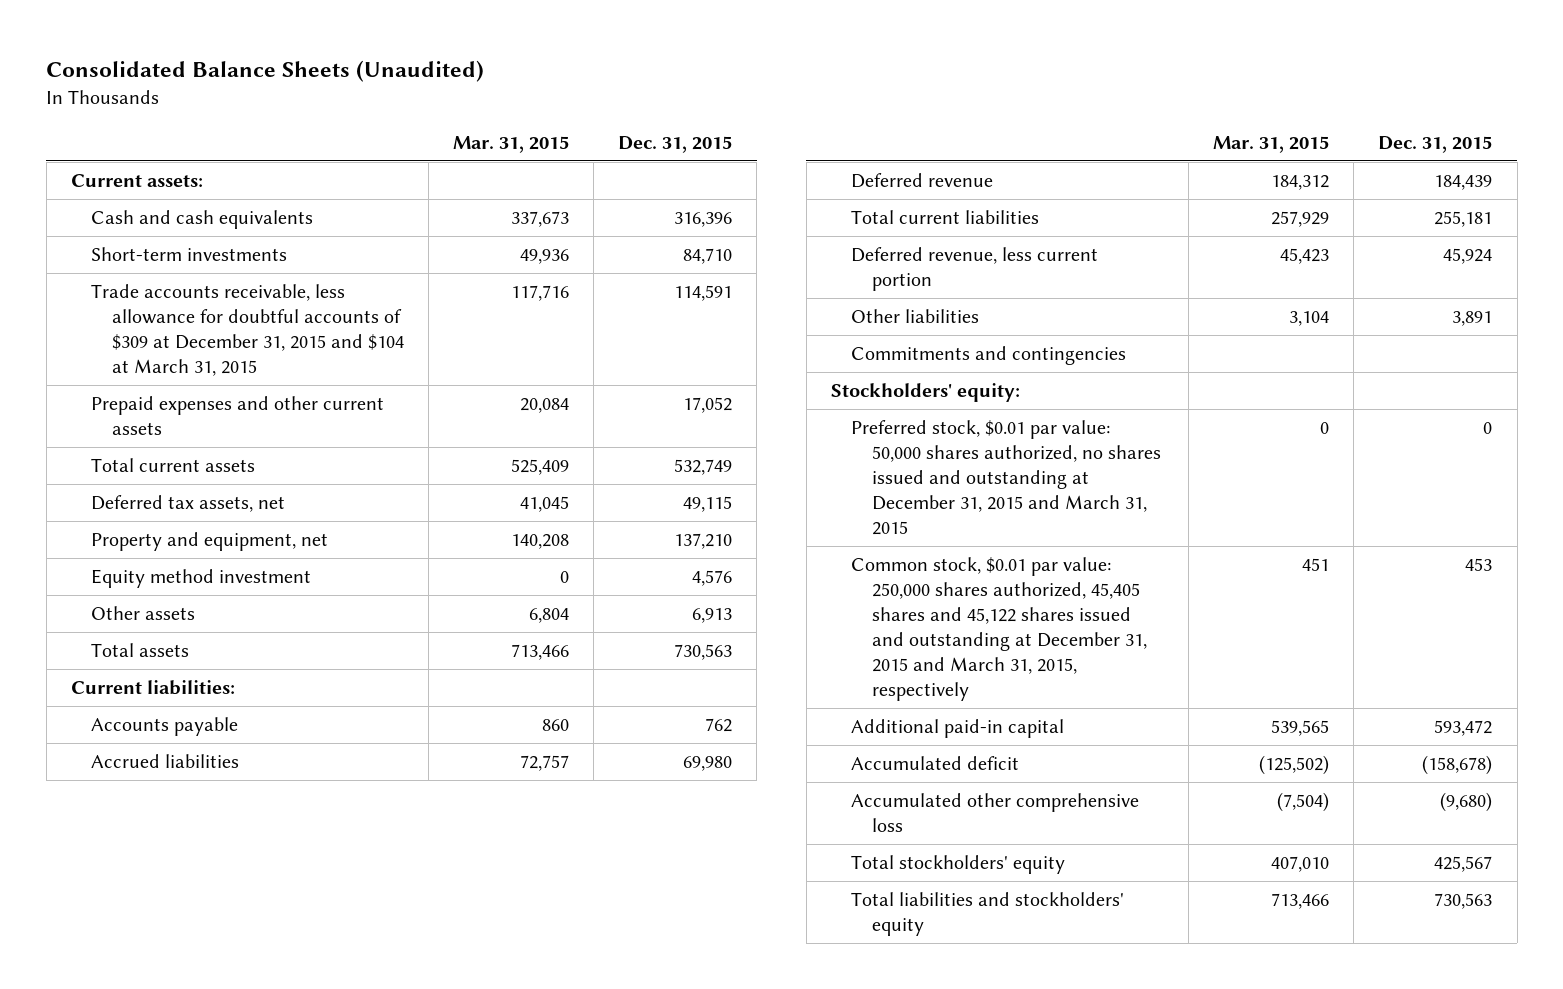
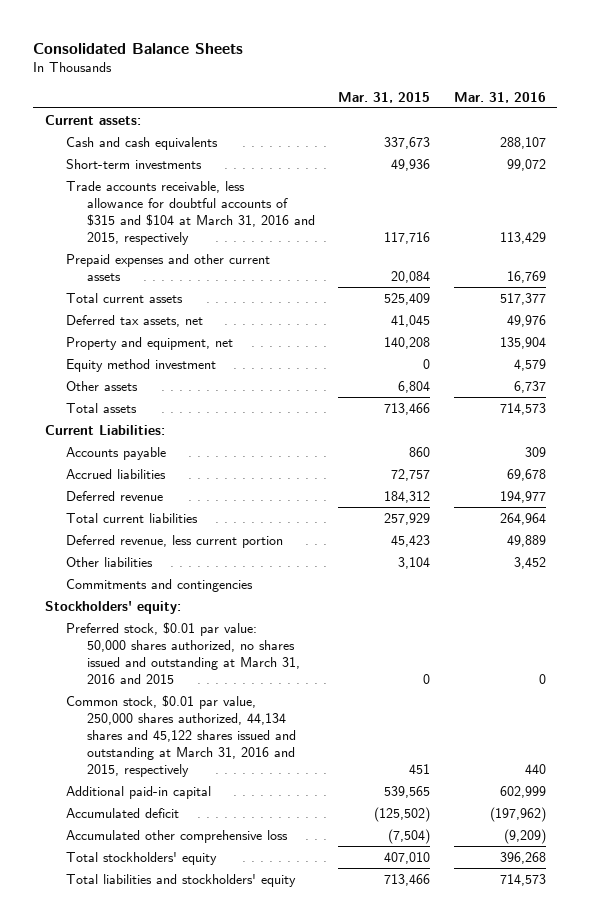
[46,59,485,82] Consolidated Balance Sheets (Unaudited) -> [33,43,244,55] Consolidated Balance Sheets
[618,135,733,153] Dec. 31, 2015 -> none
none -> [453,91,546,103] Mar. 31, 2016
[91,284,404,377] Trade accounts receivable, less allowance for doubtful accounts of $309 at December 31, 2015 and $104 at March 31, 2015 -> [66,180,316,245] Trade accounts receivable, less allowance for doubtful accounts of $315 and $104 at March 31, 2016 and 2015, respectively
[70,680,235,696] Current liabilities: -> [45,424,166,435] Current Liabilities:
[851,420,1162,536] Preferred stock, $0.01 par value: 50,000 shares authorized, no shares issued and outstanding at December 31, 2015 and March 31, 2015 -> [66,621,301,684] Preferred stock, $0.01 par value: 50,000 shares authorized, no shares issued and outstanding at March 31, 2016 and 2015
[851,557,1148,701] Common stock, $0.01 par value: 250,000 shares authorized, 45,405 shares and 45,122 shares issued and outstanding at December 31, 2015 and March 31, 2015, respectively -> [66,694,297,777] Common stock, $0.01 par value, 250,000 shares authorized, 44,134 shares and 45,122 shares issued and outstanding at March 31, 2016 and 2015, respectively

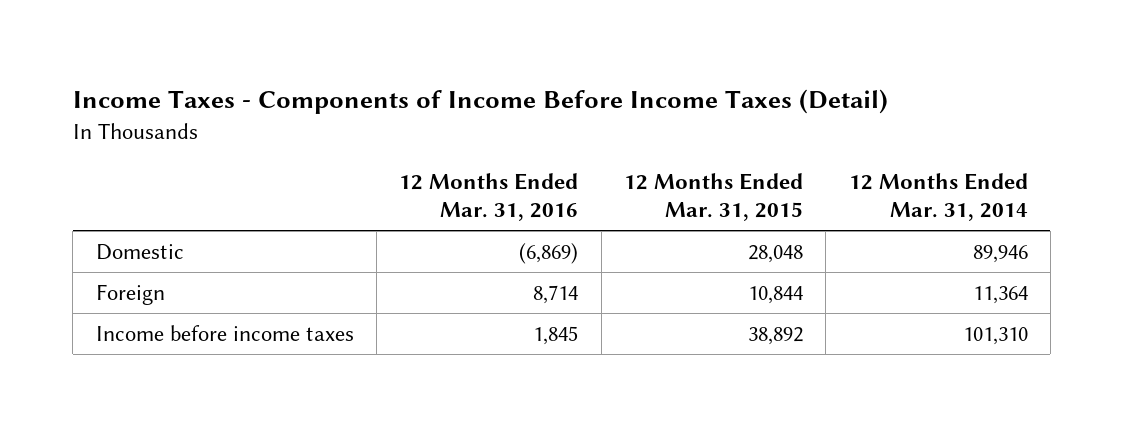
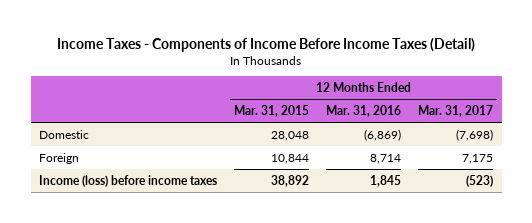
[848,173,1028,222] 12 Months Ended Mar. 31, 2014 -> none
none -> [418,104,494,117] Mar. 31, 2017
[95,325,354,342] Income before income taxes -> [39,174,218,187] Income (loss) before income taxes

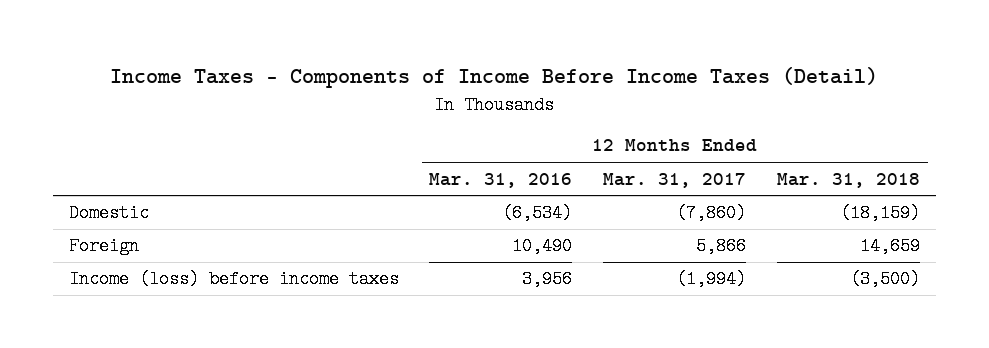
[234,104,310,117] Mar. 31, 2015 -> none
none -> [777,172,921,188] Mar. 31, 2018
[364,128,402,141] (6,869) -> [502,204,573,223] (6,534)
[456,128,494,141] (7,698) -> [676,204,747,223] (7,860)
[370,153,402,164] 8,714 -> [512,237,573,256] 10,490
[462,153,494,164] 7,175 -> [696,237,747,256] 5,866
[370,174,402,187] 1,845 -> [522,270,573,289] 3,956
[466,174,494,187] (523) -> [676,270,747,289] (1,994)

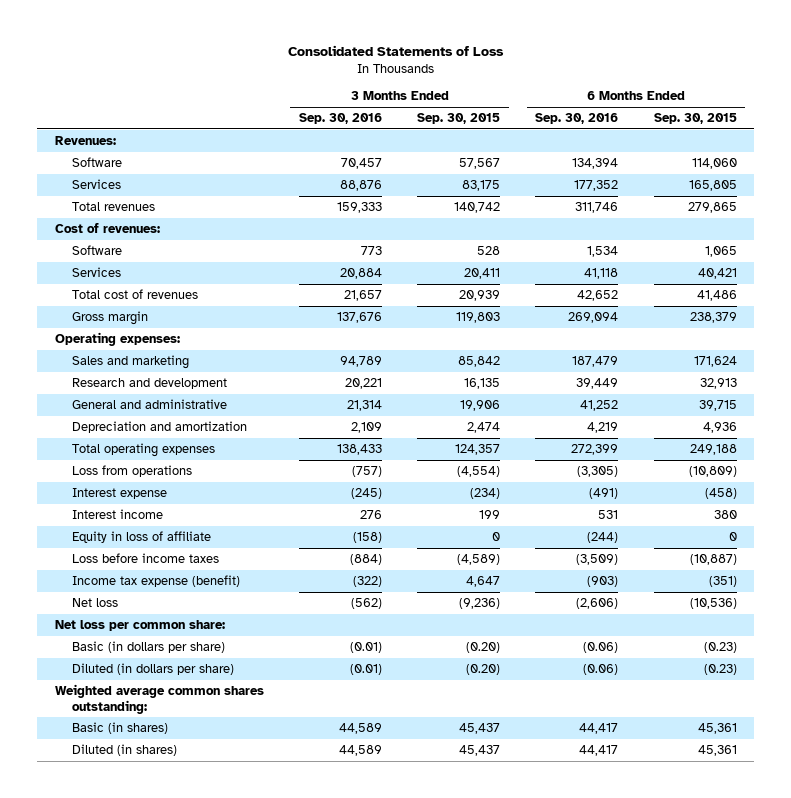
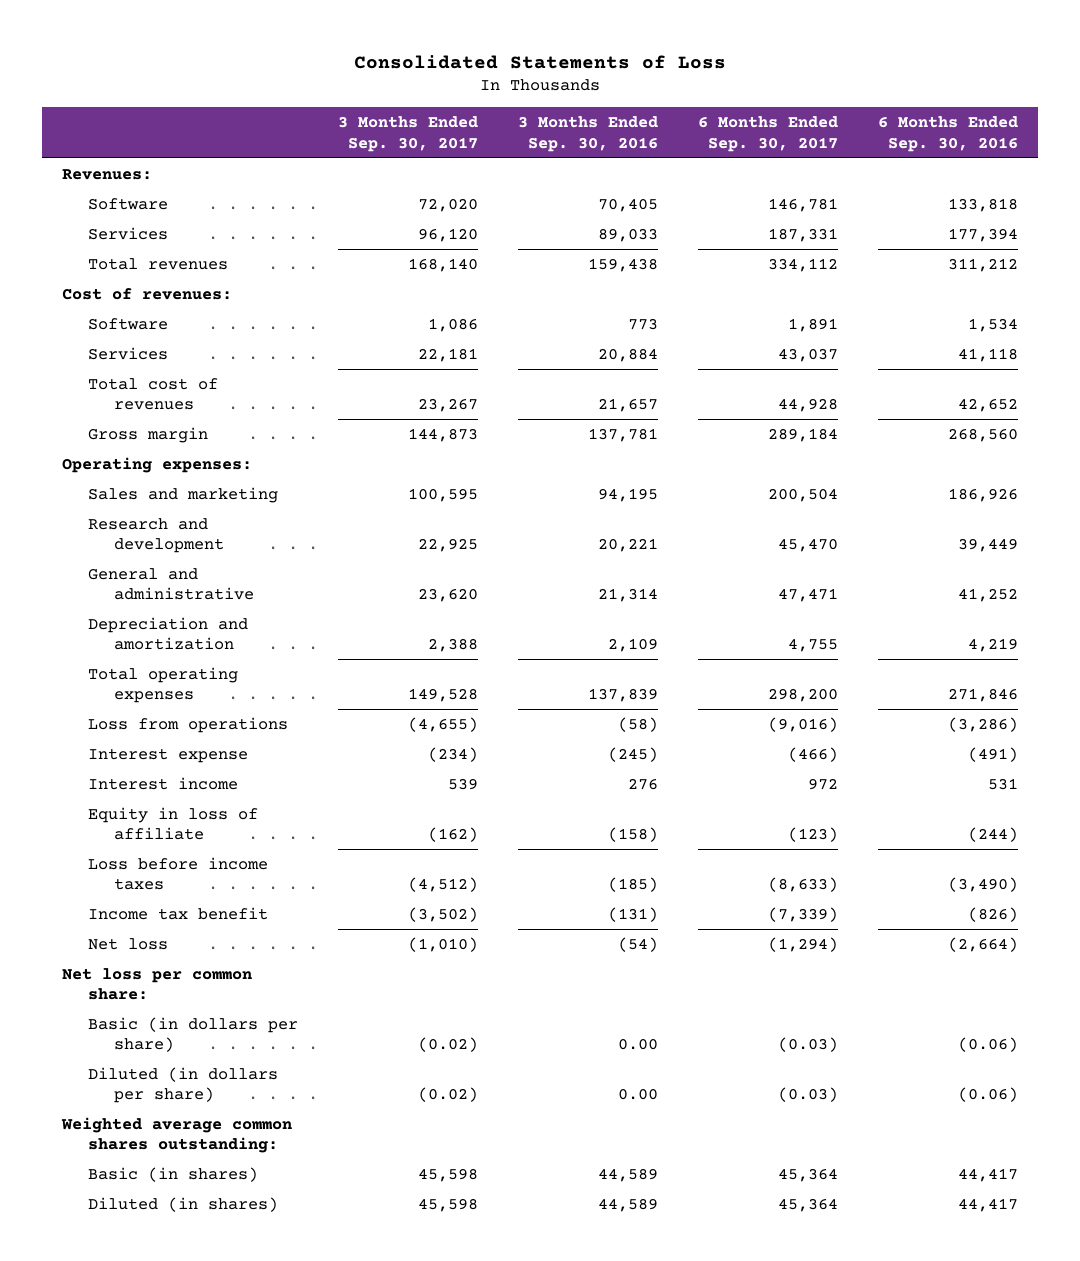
[417,113,501,125] Sep. 30, 2015 -> none
[653,113,737,125] Sep. 30, 2015 -> none
none -> [337,116,478,152] 3 Months Ended Sep. 30, 2017
none -> [698,116,839,152] 6 Months Ended Sep. 30, 2017
[340,158,382,170] 70,457 -> [597,197,658,212] 70,405
[572,158,619,170] 134,394 -> [948,197,1019,212] 133,818
[339,180,382,192] 88,876 -> [597,227,658,242] 89,033
[574,180,619,192] 177,352 -> [948,227,1019,242] 177,394
[336,202,382,214] 159,333 -> [587,257,658,272] 159,438
[575,202,619,214] 311,746 -> [948,257,1019,272] 311,212
[336,312,382,324] 137,676 -> [587,427,658,442] 137,781
[568,312,619,324] 269,094 -> [948,427,1019,442] 268,560
[339,356,382,368] 94,789 -> [597,487,658,502] 94,195
[572,356,619,368] 187,479 -> [948,487,1019,502] 186,926
[336,444,382,456] 138,433 -> [587,688,658,703] 137,839
[571,444,619,456] 272,399 -> [948,688,1019,703] 271,846
[351,466,382,478] (757) -> [617,716,658,732] (58)
[577,466,619,478] (3,305) -> [948,716,1019,732] (3,286)
[349,554,382,566] (884) -> [607,877,658,893] (185)
[576,554,619,566] (3,509) -> [948,877,1019,893] (3,490)
[72,575,241,588] Income tax expense (benefit) -> [87,906,268,920] Income tax benefit
[352,576,382,588] (322) -> [607,906,658,922] (131)
[587,576,619,588] (903) -> [968,906,1019,922] (826)
[350,598,382,610] (562) -> [617,936,658,952] (54)
[576,598,619,610] (2,606) -> [948,936,1019,952] (2,664)
[349,642,382,654] (0.01) -> [617,1038,658,1051] 0.00
[349,664,382,676] (0.01) -> [617,1088,658,1101] 0.00

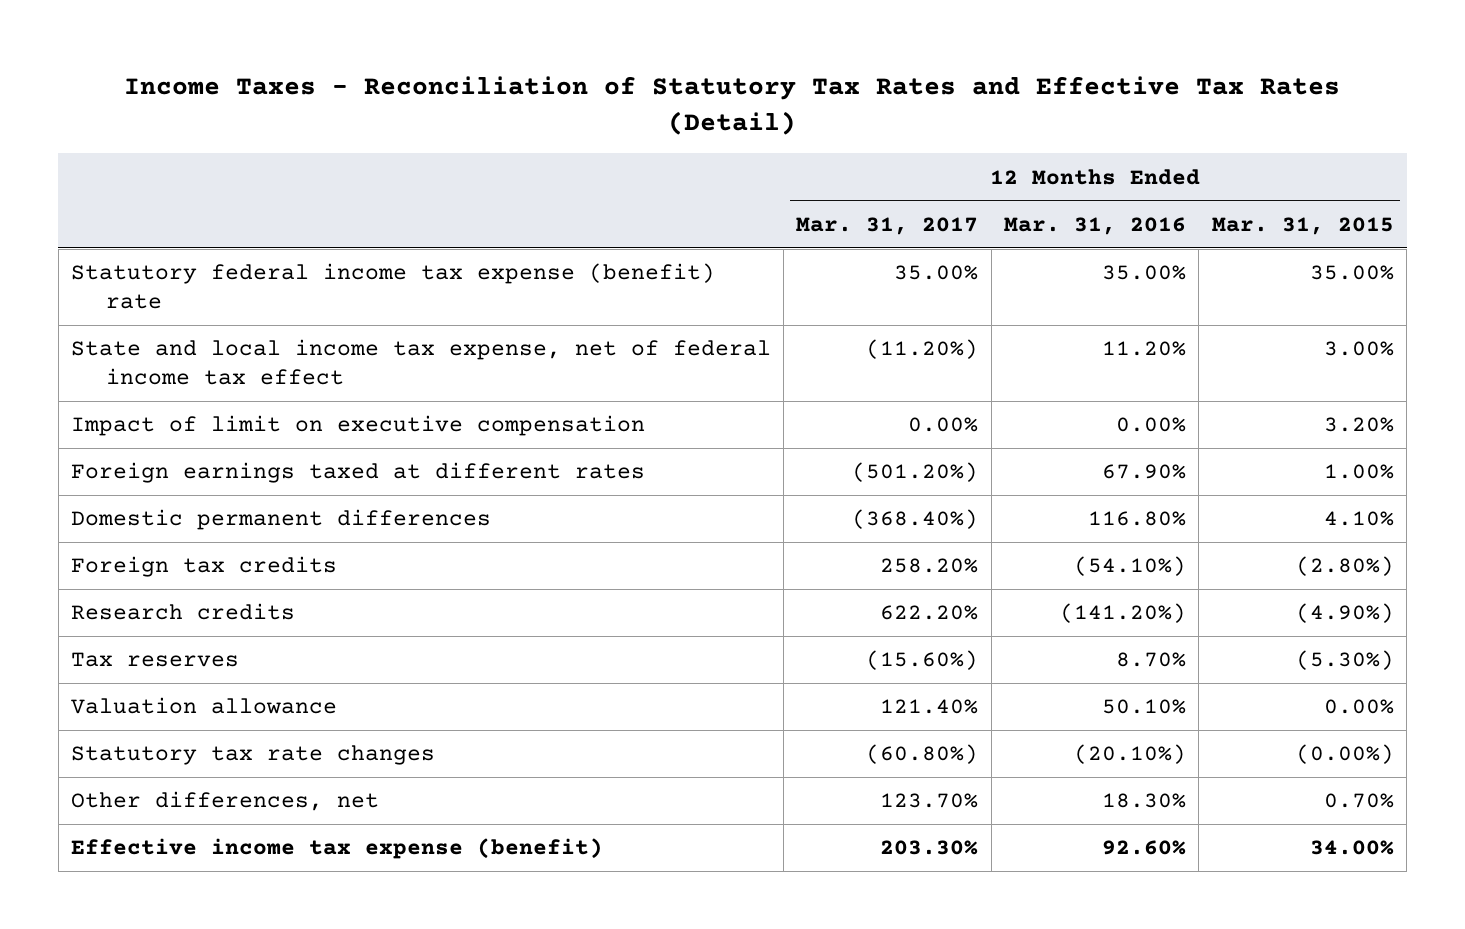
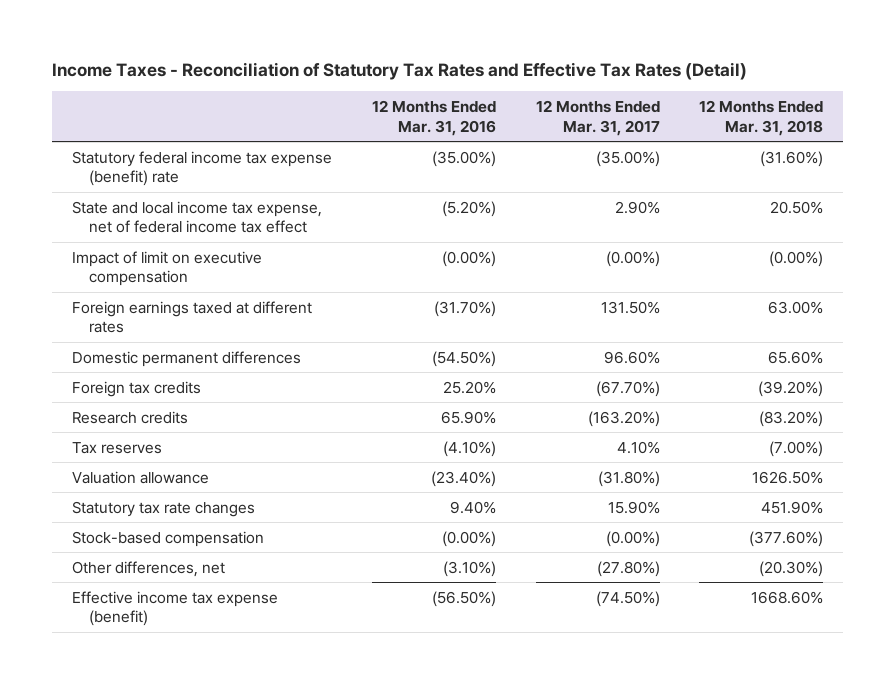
[1211,216,1394,235] Mar. 31, 2015 -> none
none -> [699,100,824,136] 12 Months Ended Mar. 31, 2018
[894,265,979,281] 35.00% -> [595,150,660,167] (35.00%)
[1102,265,1187,281] 35.00% -> [432,150,497,167] (35.00%)
[866,339,979,360] (11.20%) -> [614,200,660,214] 2.90%
[1102,341,1187,357] 11.20% -> [442,200,497,217] (5.20%)
[908,417,979,433] 0.00% -> [605,250,660,267] (0.00%)
[1116,417,1187,433] 0.00% -> [442,250,497,267] (0.00%)
[852,462,979,483] (501.20%) -> [600,300,660,314] 131.50%
[1102,464,1187,480] 67.90% -> [434,300,497,317] (31.70%)
[852,509,979,530] (368.40%) -> [603,350,660,364] 96.60%
[1088,511,1187,527] 116.80% -> [432,350,497,367] (54.50%)
[880,558,979,574] 258.20% -> [595,380,660,397] (67.70%)
[1074,556,1187,577] (54.10%) -> [443,380,497,394] 25.20%
[880,605,979,621] 622.20% -> [587,410,660,427] (163.20%)
[1060,603,1187,624] (141.20%) -> [441,410,497,424] 65.90%
[866,650,979,671] (15.60%) -> [616,440,660,454] 4.10%
[1116,652,1187,668] 8.70% -> [443,440,497,457] (4.10%)
[880,699,979,715] 121.40% -> [597,470,660,487] (31.80%)
[1102,699,1187,715] 50.10% -> [431,470,497,487] (23.40%)
[866,744,979,765] (60.80%) -> [607,500,660,514] 15.90%
[1074,744,1187,765] (20.10%) -> [450,500,497,514] 9.40%
none -> [72,530,265,547] Stock-based compensation
[880,793,979,809] 123.70% -> [596,560,660,577] (27.80%)
[1102,793,1187,809] 18.30% -> [443,560,497,577] (3.10%)
[880,840,979,856] 203.30% -> [595,590,660,607] (74.50%)
[1102,840,1187,856] 92.60% -> [432,590,497,607] (56.50%)

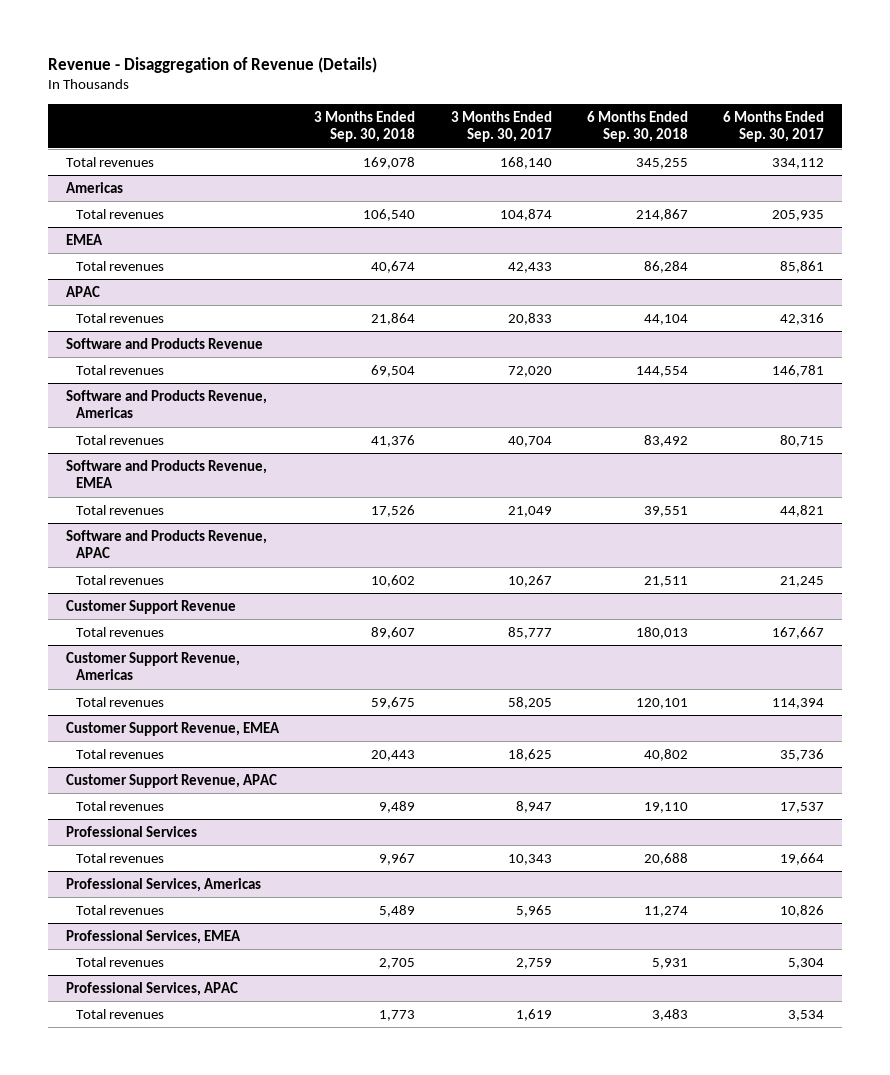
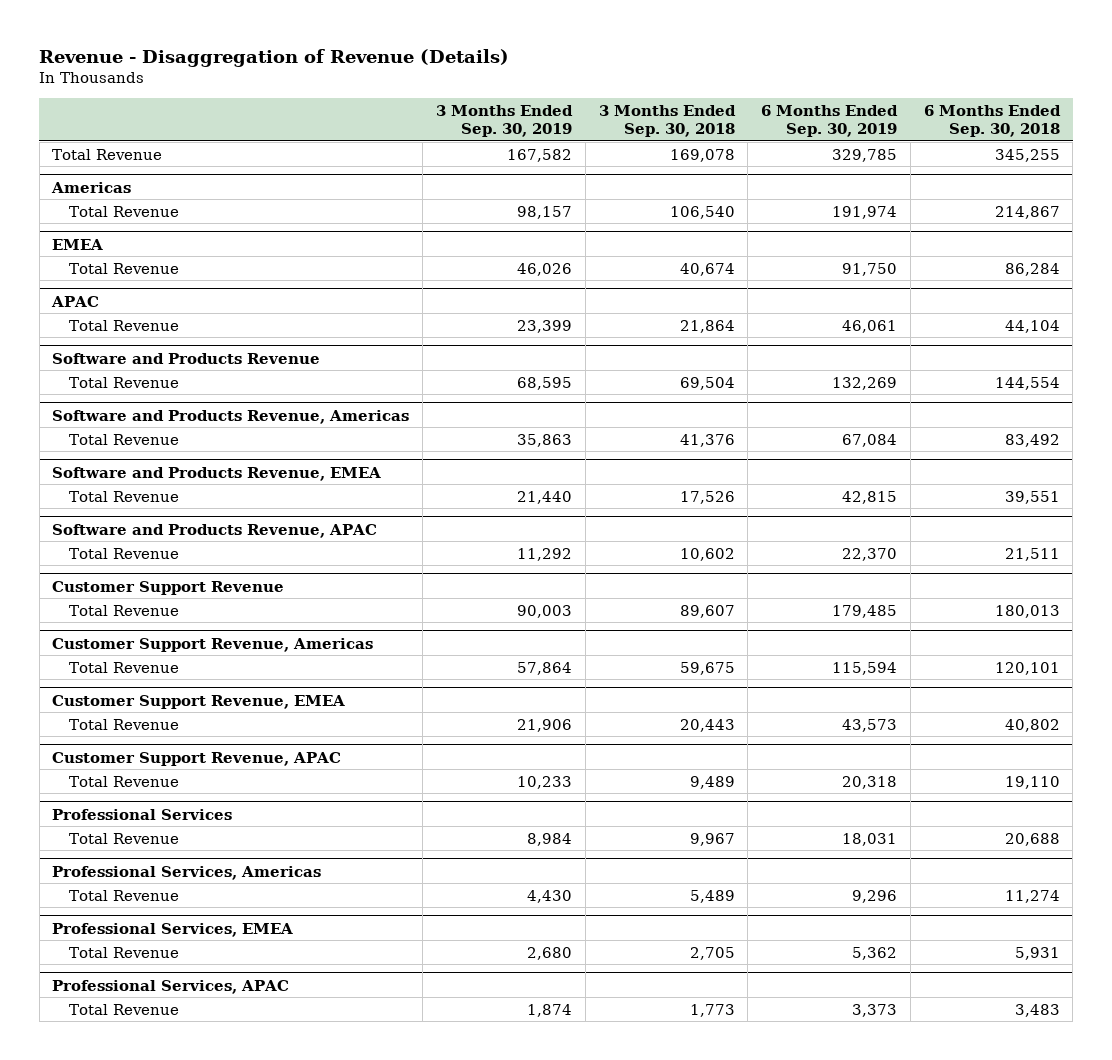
[450,110,552,143] 3 Months Ended Sep. 30, 2017 -> none
[723,110,825,143] 6 Months Ended Sep. 30, 2017 -> none
none -> [436,105,574,138] 3 Months Ended Sep. 30, 2019
none -> [761,105,899,138] 6 Months Ended Sep. 30, 2019
[65,156,154,167] Total revenues -> [52,148,163,160] Total Revenue
[76,208,165,219] Total revenues -> [69,205,180,217] Total Revenue
[76,260,165,271] Total revenues -> [69,262,180,274] Total Revenue
[76,312,165,323] Total revenues -> [69,319,180,331] Total Revenue
[76,364,165,375] Total revenues -> [69,376,180,388] Total Revenue
[76,434,165,445] Total revenues -> [69,433,180,445] Total Revenue
[76,504,165,515] Total revenues -> [69,490,180,502] Total Revenue
[76,574,165,585] Total revenues -> [69,547,180,559] Total Revenue
[76,626,165,637] Total revenues -> [69,604,180,616] Total Revenue
[76,696,165,707] Total revenues -> [69,661,180,673] Total Revenue
[76,748,165,759] Total revenues -> [69,718,180,730] Total Revenue
[76,800,165,811] Total revenues -> [69,775,180,787] Total Revenue
[76,852,165,863] Total revenues -> [69,832,180,844] Total Revenue
[76,904,165,915] Total revenues -> [69,889,180,901] Total Revenue
[76,956,165,967] Total revenues -> [69,946,180,958] Total Revenue
[76,1008,165,1019] Total revenues -> [69,1003,180,1015] Total Revenue

